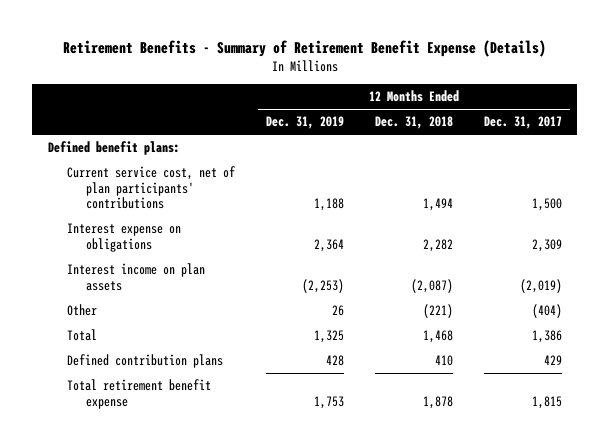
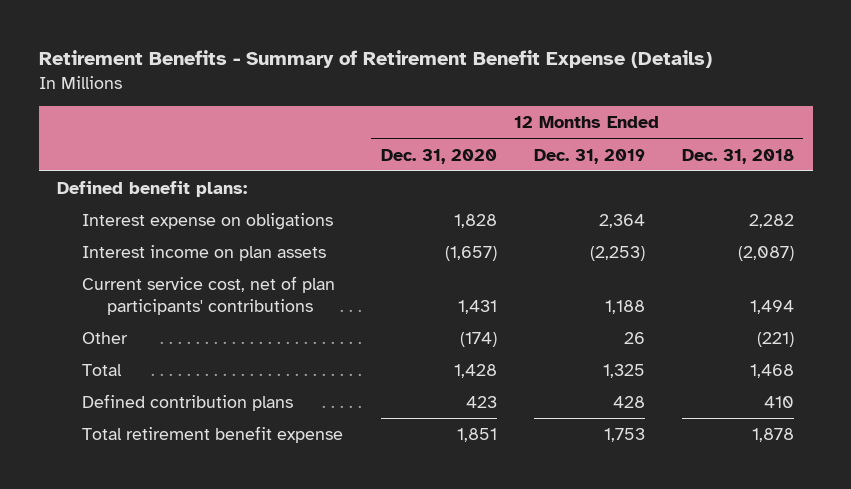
[483,116,562,130] Dec. 31, 2017 -> none
none -> [380,148,497,164] Dec. 31, 2020
[66,166,235,210] Current service cost, net of plan participants' contributions -> [82,276,336,315] Current service cost, net of plan participants' contributions

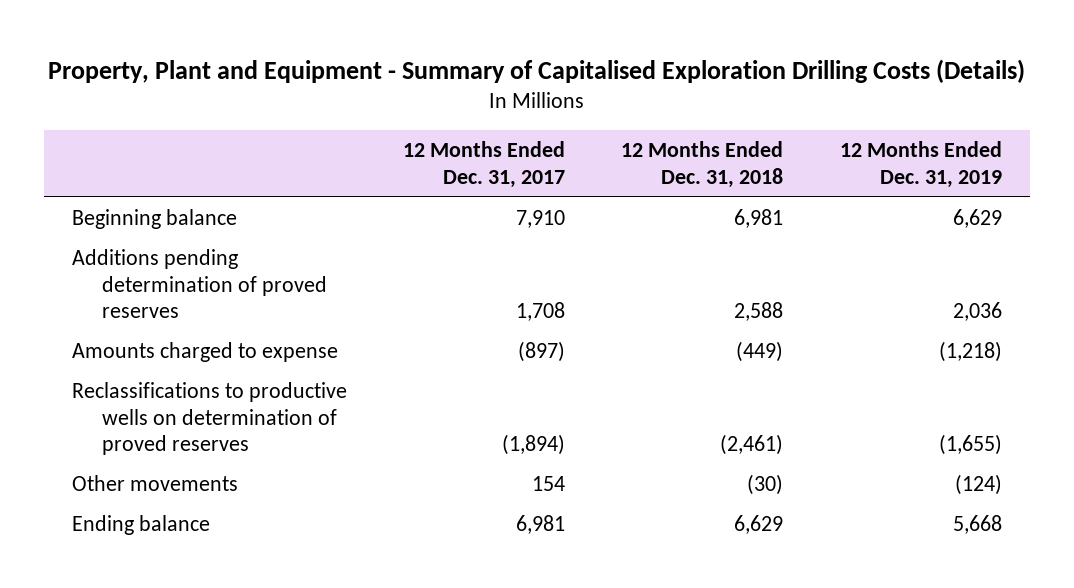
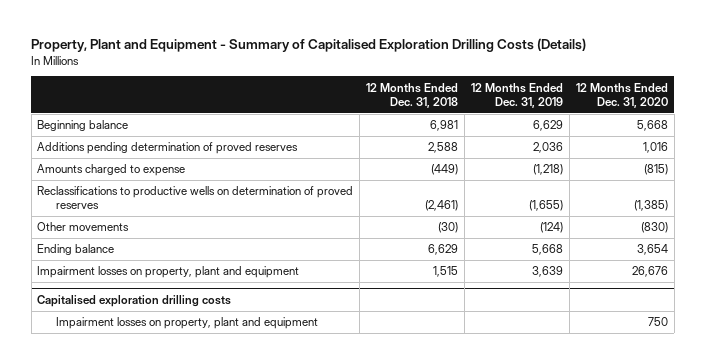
[403,141,566,189] 12 Months Ended Dec. 31, 2017 -> none
none -> [575,82,668,108] 12 Months Ended Dec. 31, 2020
none -> [37,266,300,279] Impairment losses on property, plant and equipment
none -> [37,295,232,308] Capitalised exploration drilling costs
none -> [55,317,318,330] Impairment losses on property, plant and equipment

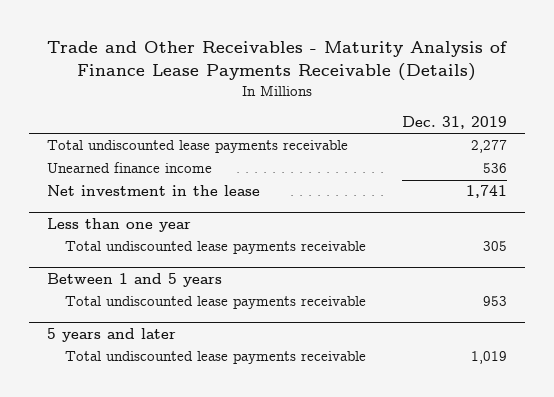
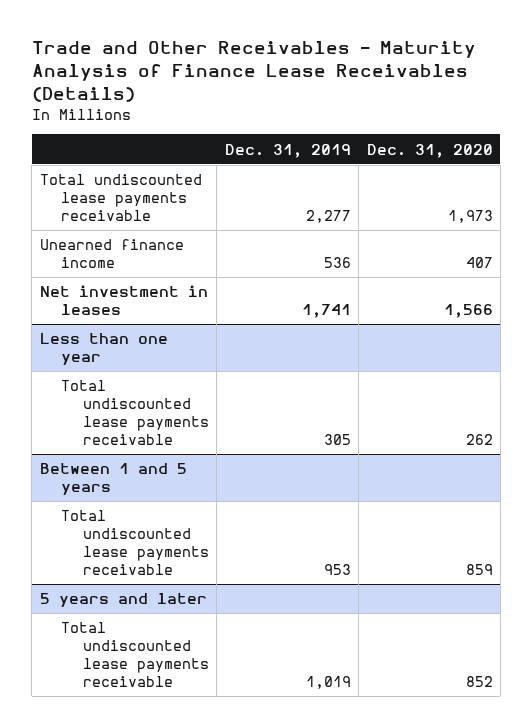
[47,40,508,81] Trade and Other Receivables - Maturity Analysis of Finance Lease Payments Receivable (Details) -> [31,41,476,102] Trade and Other Receivables - Maturity Analysis of Finance Lease Receivables (Details)
none -> [366,143,493,158] Dec. 31, 2020
[47,185,261,197] Net investment in the lease -> [39,285,208,316] Net investment in leases

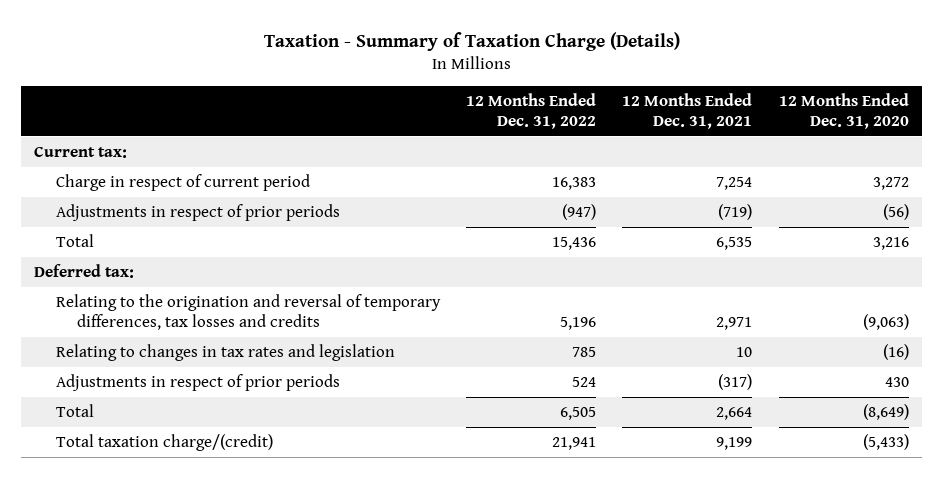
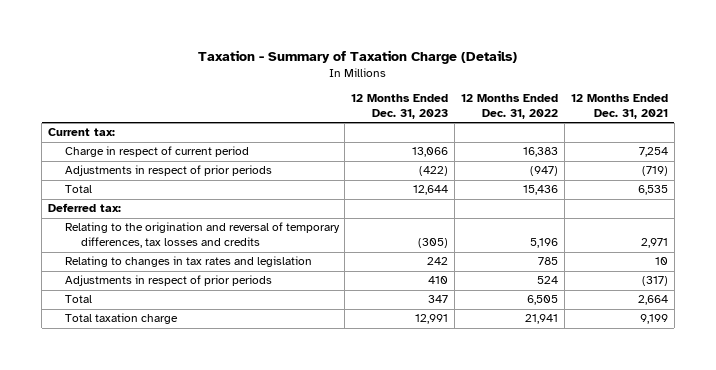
[778,92,909,129] 12 Months Ended Dec. 31, 2020 -> none
none -> [351,94,449,120] 12 Months Ended Dec. 31, 2023
[55,434,273,452] Total taxation charge/(credit) -> [64,313,178,325] Total taxation charge

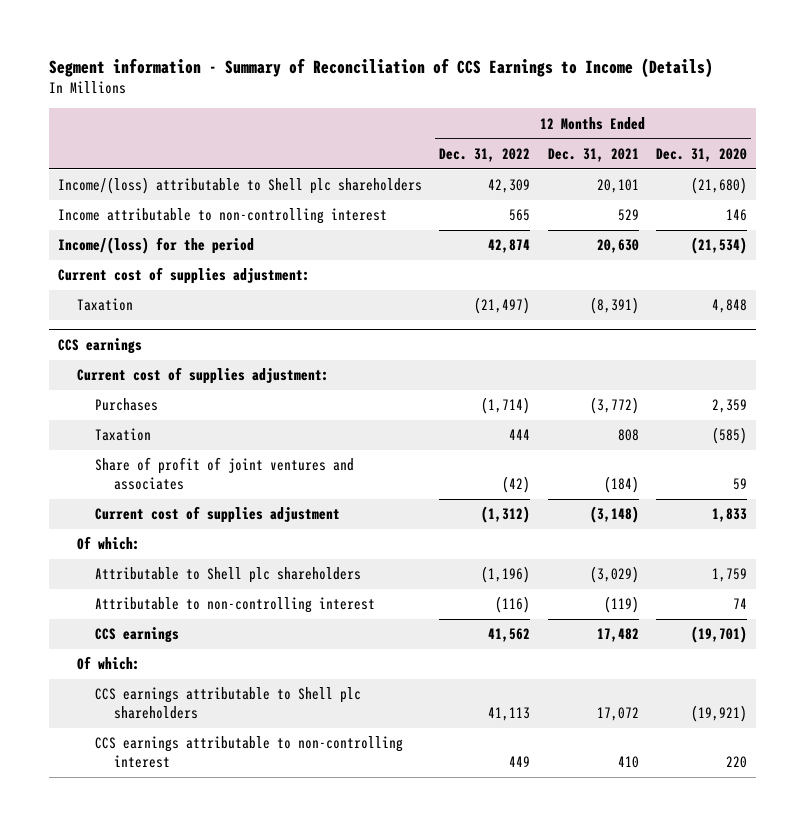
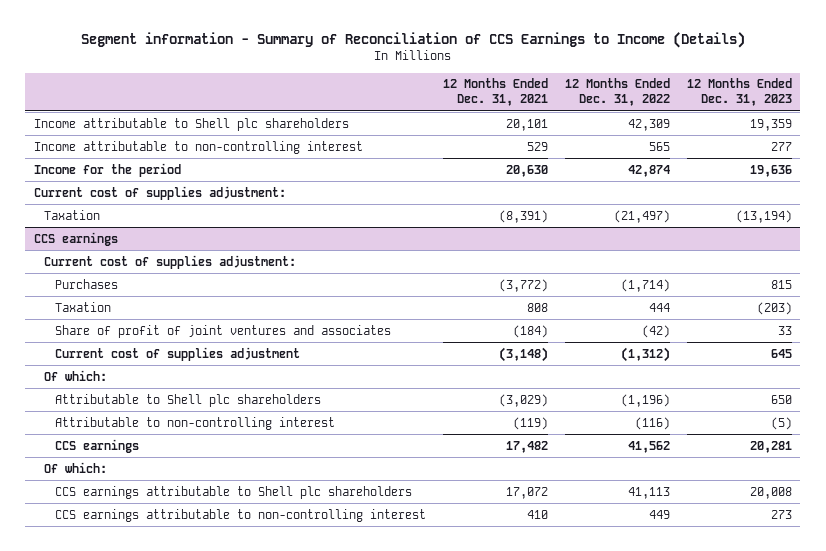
[655,147,747,162] Dec. 31, 2020 -> none
none -> [686,78,792,107] 12 Months Ended Dec. 31, 2023
[58,177,423,195] Income/(loss) attributable to Shell plc shareholders -> [33,117,349,131] Income attributable to Shell plc shareholders
[58,237,255,255] Income/(loss) for the period -> [33,162,181,177] Income for the period

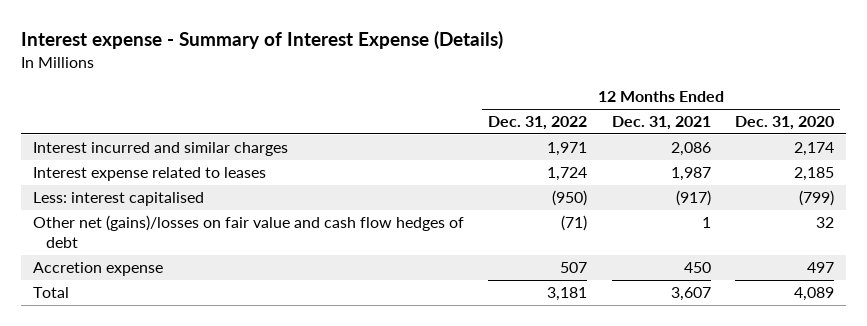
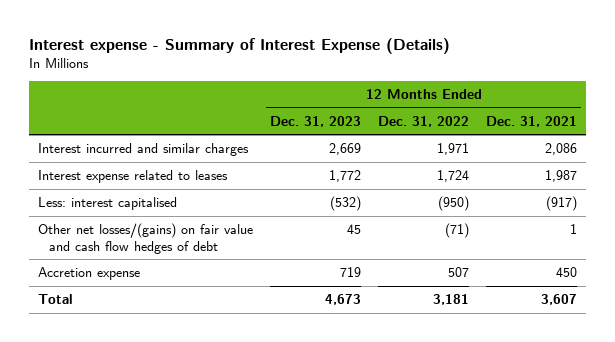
[734,116,834,131] Dec. 31, 2020 -> none
none -> [269,115,361,127] Dec. 31, 2023
[33,215,465,249] Other net (gains)/losses on fair value and cash flow hedges of debt -> [37,222,253,254] Other net losses/(gains) on fair value and cash flow hedges of debt

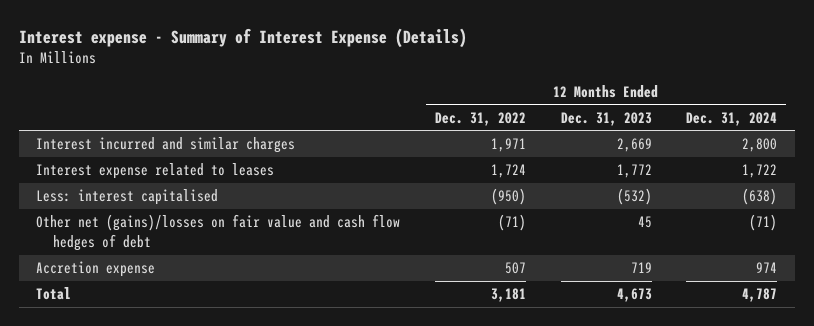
[486,115,578,127] Dec. 31, 2021 -> none
none -> [686,111,778,126] Dec. 31, 2024
[37,222,253,254] Other net losses/(gains) on fair value and cash flow hedges of debt -> [36,214,401,252] Other net (gains)/losses on fair value and cash flow hedges of debt

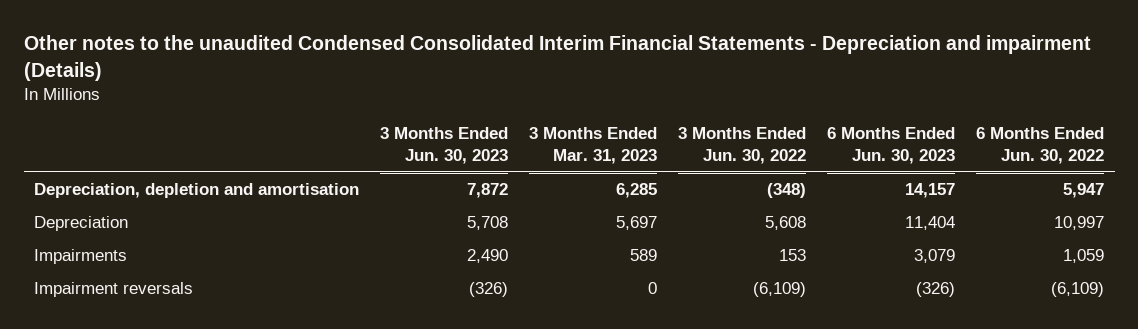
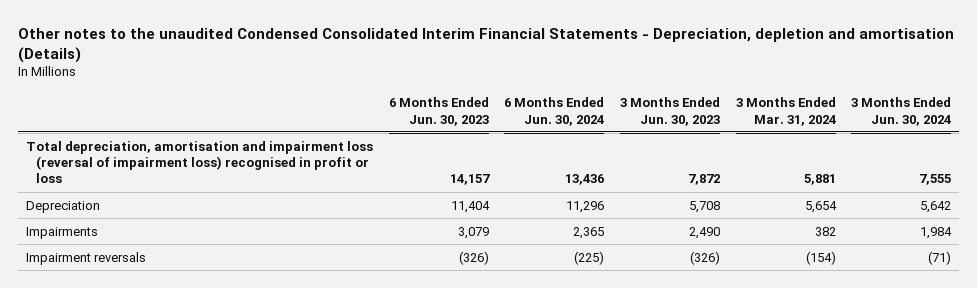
[23,35,1091,81] Other notes to the unaudited Condensed Consolidated Interim Financial Statements - Depreciation and impairment (Details) -> [18,27,955,63] Other notes to the unaudited Condensed Consolidated Interim Financial Statements - Depreciation, depletion and amortisation (Details)
[529,127,658,165] 3 Months Ended Mar. 31, 2023 -> none
[678,127,807,165] 3 Months Ended Jun. 30, 2022 -> none
[976,127,1105,165] 6 Months Ended Jun. 30, 2022 -> none
none -> [504,97,605,126] 6 Months Ended Jun. 30, 2024
none -> [735,97,836,126] 3 Months Ended Mar. 31, 2024
none -> [851,97,952,126] 3 Months Ended Jun. 30, 2024
[34,183,360,199] Depreciation, depletion and amortisation -> [26,140,374,184] Total depreciation, amortisation and impairment loss (reversal of impairment loss) recognised in profit or loss

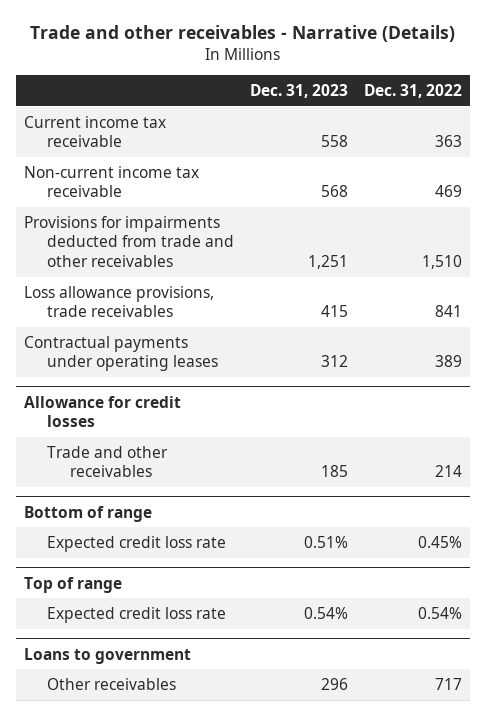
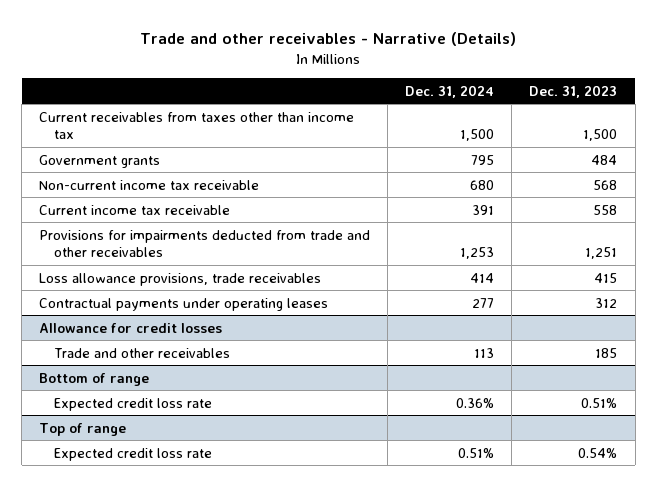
[363,83,462,98] Dec. 31, 2022 -> none
none -> [405,84,495,98] Dec. 31, 2024
none -> [39,111,355,140] Current receivables from taxes other than income tax
none -> [39,154,161,168] Government grants
[23,115,166,148] Current income tax receivable -> [39,204,231,215] Current income tax receivable
[23,647,191,664] Loans to government -> none
[46,677,176,690] Other receivables -> none

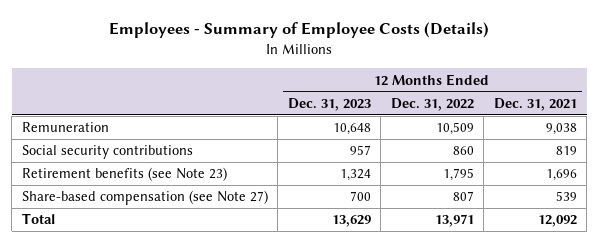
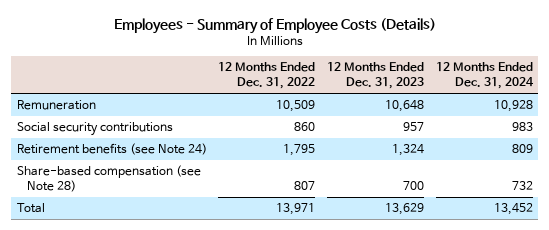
[493,97,577,111] Dec. 31, 2021 -> none
none -> [435,62,534,90] 12 Months Ended Dec. 31, 2024
[21,167,227,182] Retirement benefits (see Note 23) -> [16,143,207,156] Retirement benefits (see Note 24)
[21,190,268,206] Share-based compensation (see Note 27) -> [16,165,201,192] Share-based compensation (see Note 28)

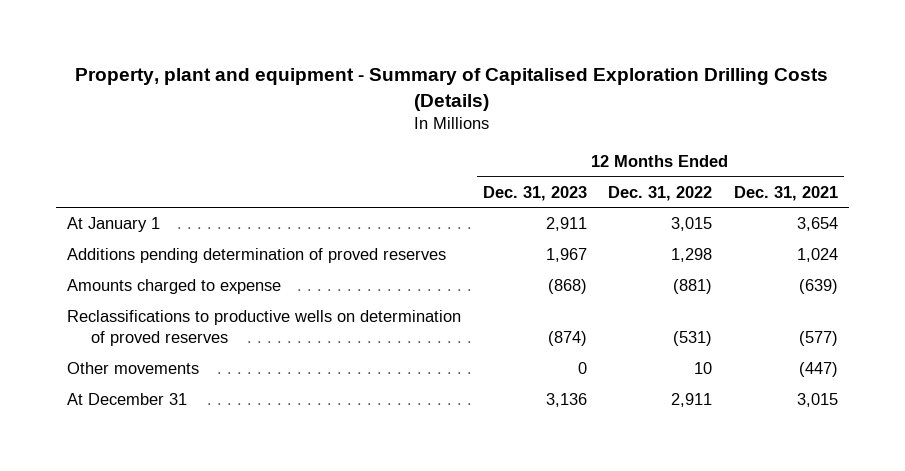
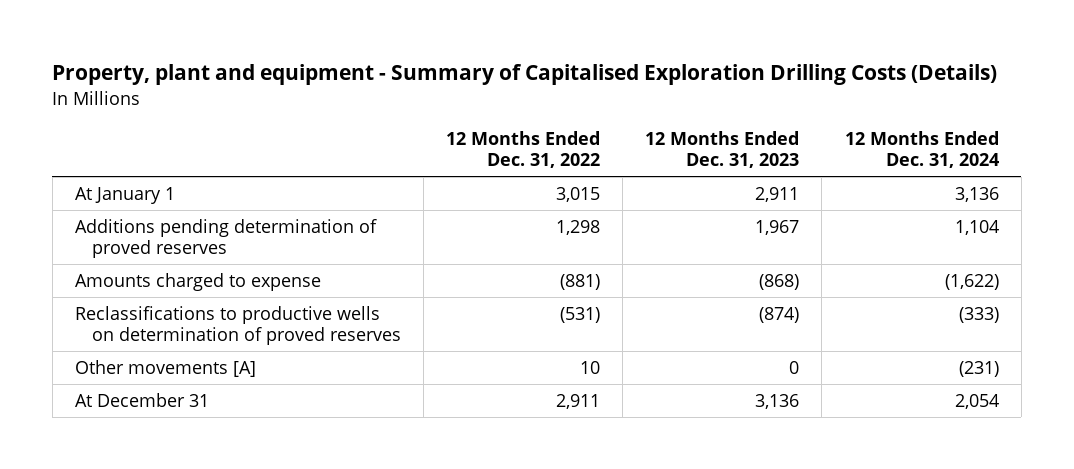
[734,185,839,201] Dec. 31, 2021 -> none
none -> [844,131,999,169] 12 Months Ended Dec. 31, 2024
[66,362,199,375] Other movements -> [75,359,257,377] Other movements [A]

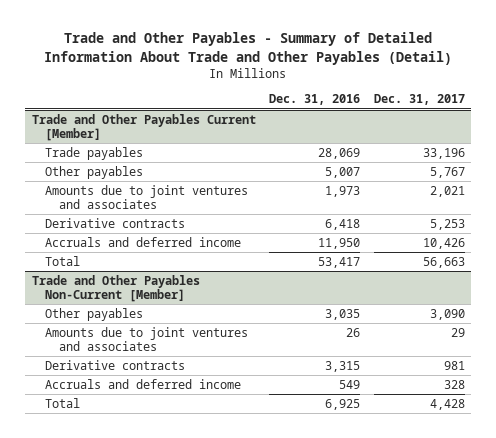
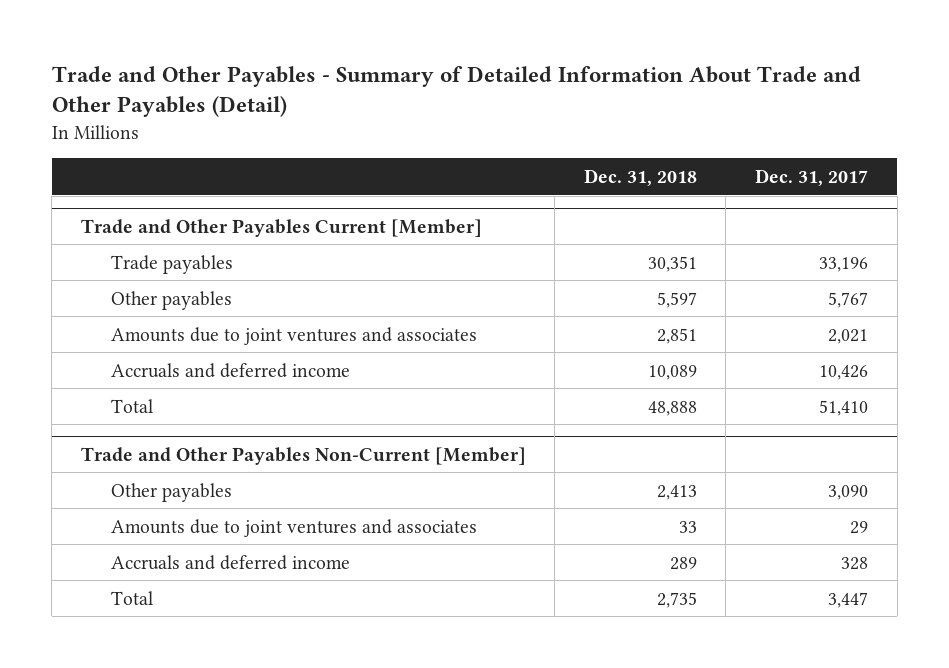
[269,94,361,106] Dec. 31, 2016 -> none
none -> [583,168,697,186] Dec. 31, 2018
[45,217,186,228] Derivative contracts -> none
[422,256,465,268] 56,663 -> [818,399,868,416] 51,410
[45,359,186,370] Derivative contracts -> none
[429,398,465,410] 4,428 -> [827,591,868,608] 3,447

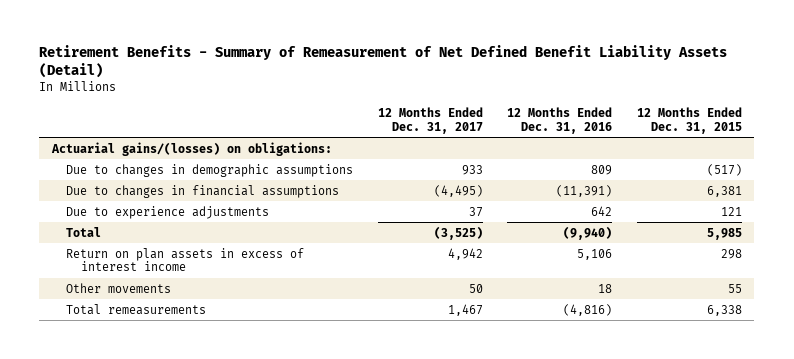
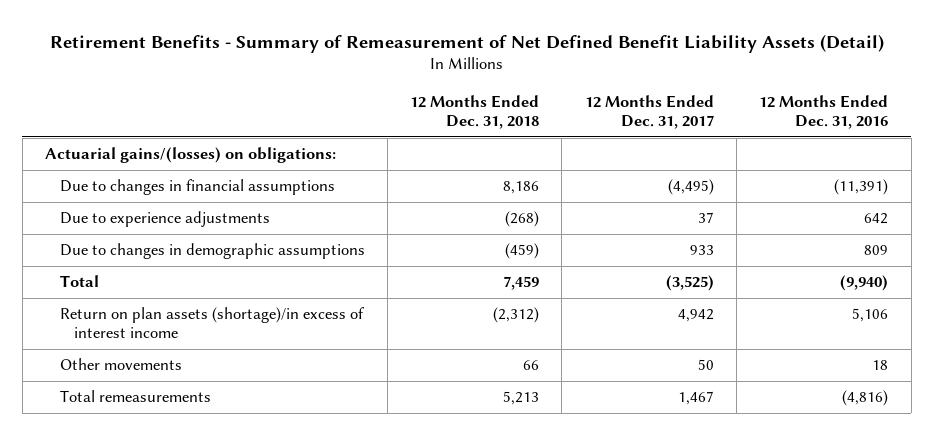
[636,107,742,134] 12 Months Ended Dec. 31, 2015 -> none
none -> [410,94,540,129] 12 Months Ended Dec. 31, 2018
[66,163,354,177] Due to changes in demographic assumptions -> [59,243,365,260] Due to changes in demographic assumptions
[66,247,305,272] Return on plan assets in excess of interest income -> [59,307,364,339] Return on plan assets (shortage)/in excess of interest income

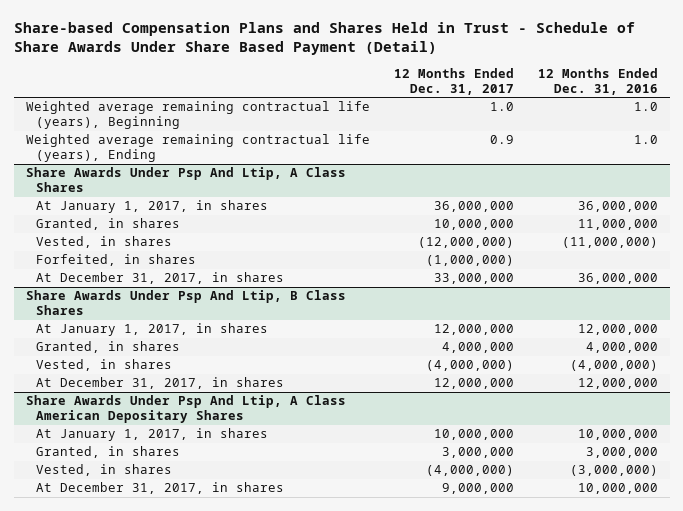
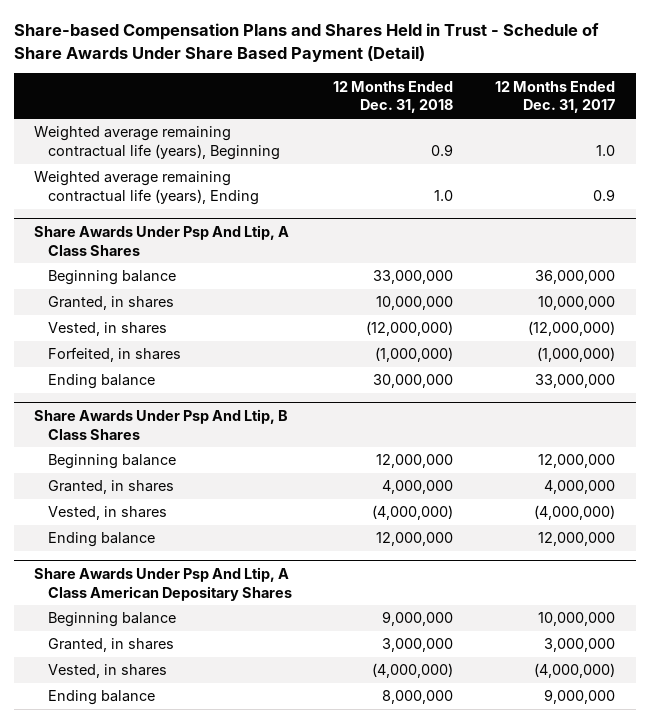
[537,68,658,95] 12 Months Ended Dec. 31, 2016 -> none
none -> [333,80,454,114] 12 Months Ended Dec. 31, 2018
[36,200,269,214] At January 1, 2017, in shares -> [48,270,177,286] Beginning balance
[36,272,285,285] At December 31, 2017, in shares -> [48,374,156,390] Ending balance
[36,323,269,337] At January 1, 2017, in shares -> [48,454,177,470] Beginning balance
[36,377,285,390] At December 31, 2017, in shares -> [48,532,156,548] Ending balance
[36,428,269,442] At January 1, 2017, in shares -> [48,612,177,628] Beginning balance
[36,482,285,495] At December 31, 2017, in shares -> [48,690,156,706] Ending balance

